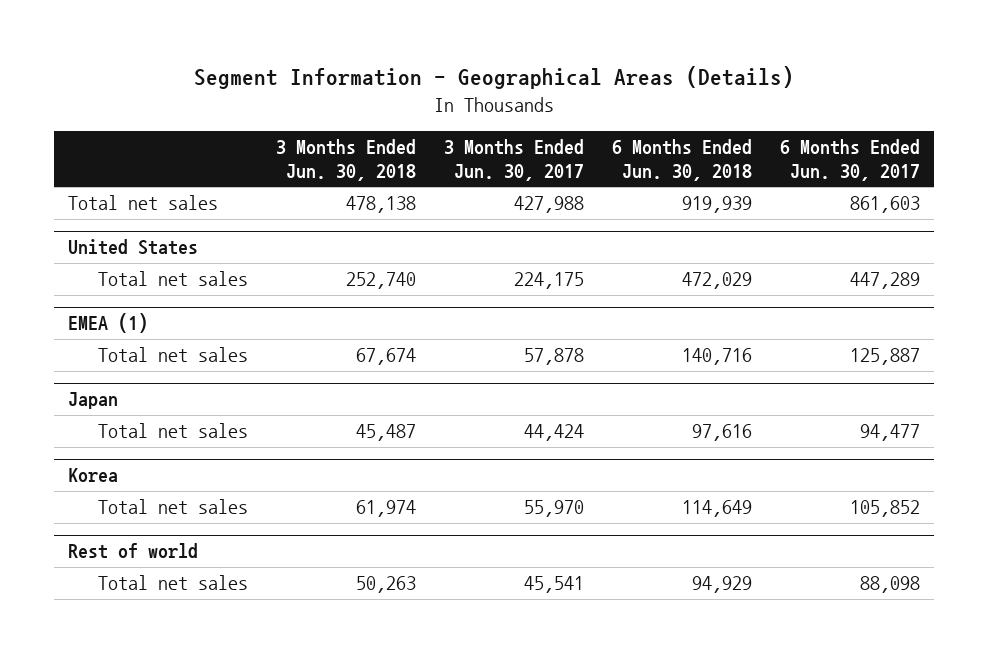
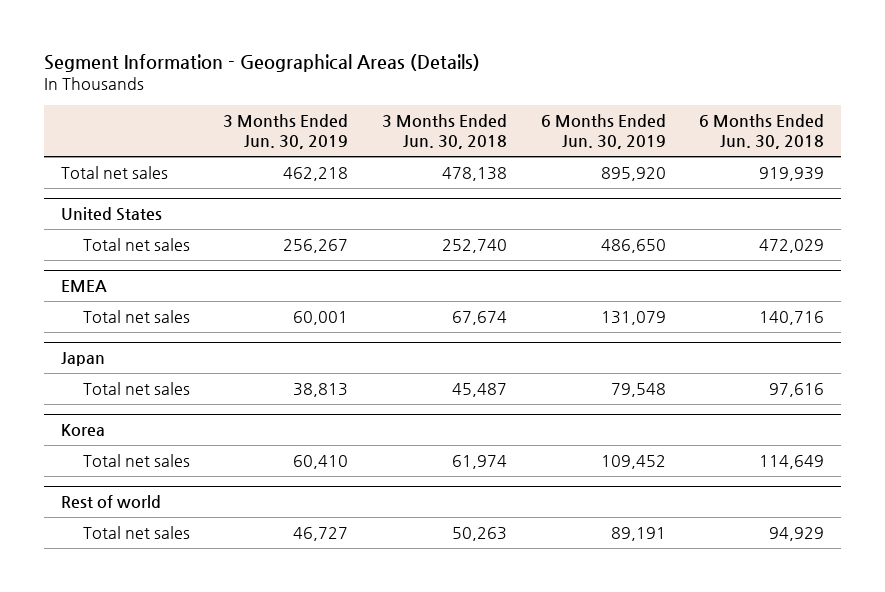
[443,138,584,181] 3 Months Ended Jun. 30, 2017 -> none
[779,138,920,181] 6 Months Ended Jun. 30, 2017 -> none
none -> [223,114,349,150] 3 Months Ended Jun. 30, 2019
none -> [540,114,666,150] 6 Months Ended Jun. 30, 2019
[67,313,148,334] EMEA (1) -> [61,280,108,293] EMEA

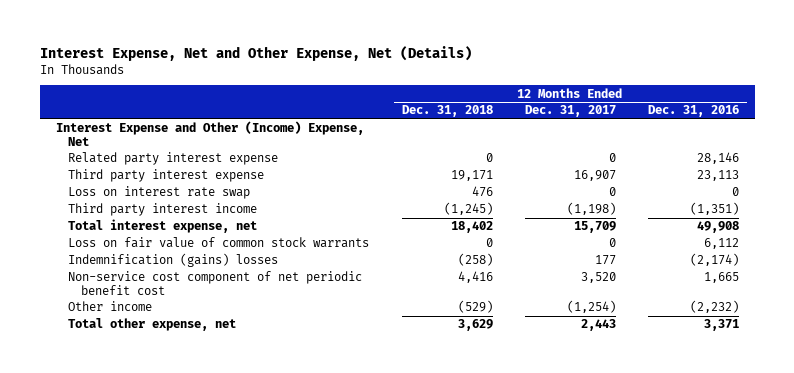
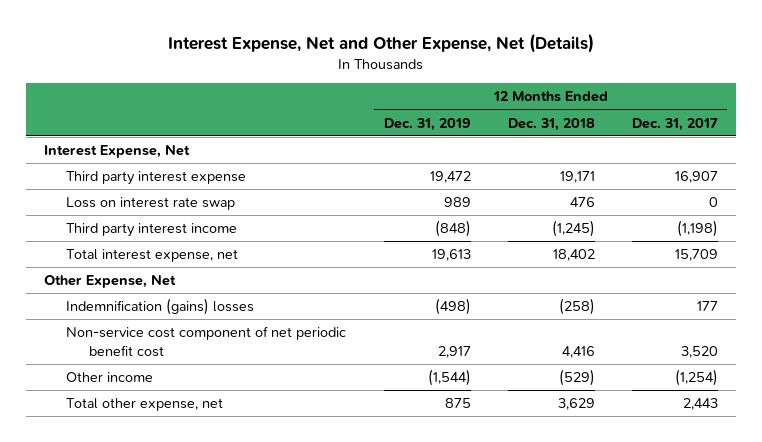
[647,105,739,118] Dec. 31, 2016 -> none
none -> [383,117,471,131] Dec. 31, 2019
[68,152,279,166] Related party interest expense -> none
[55,121,364,147] Interest Expense and Other (Income) Expense, Net -> [44,145,191,159] Interest Expense, Net
[68,237,370,249] Loss on fair value of common stock warrants -> none
none -> [44,275,177,289] Other Expense, Net

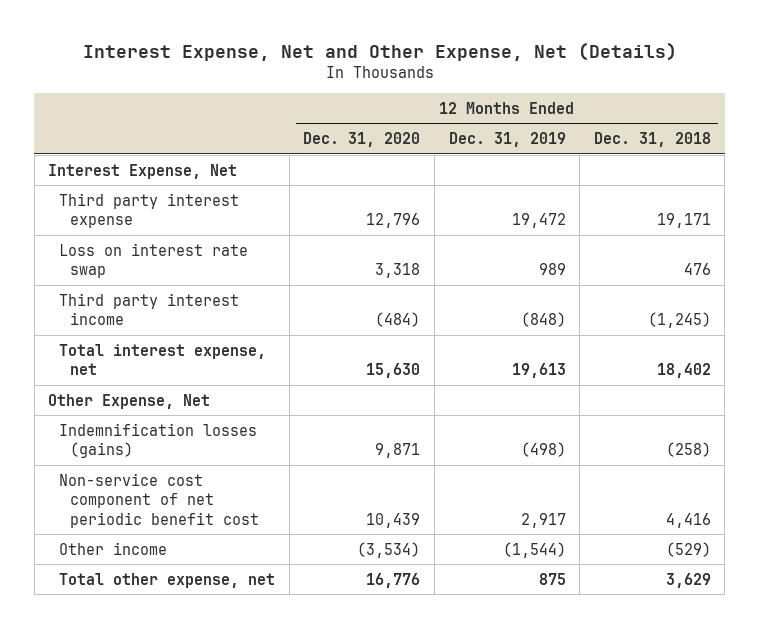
[631,117,718,131] Dec. 31, 2017 -> none
none -> [303,131,421,147] Dec. 31, 2020
[66,298,255,316] Indemnification (gains) losses -> [59,422,258,459] Indemnification losses (gains)

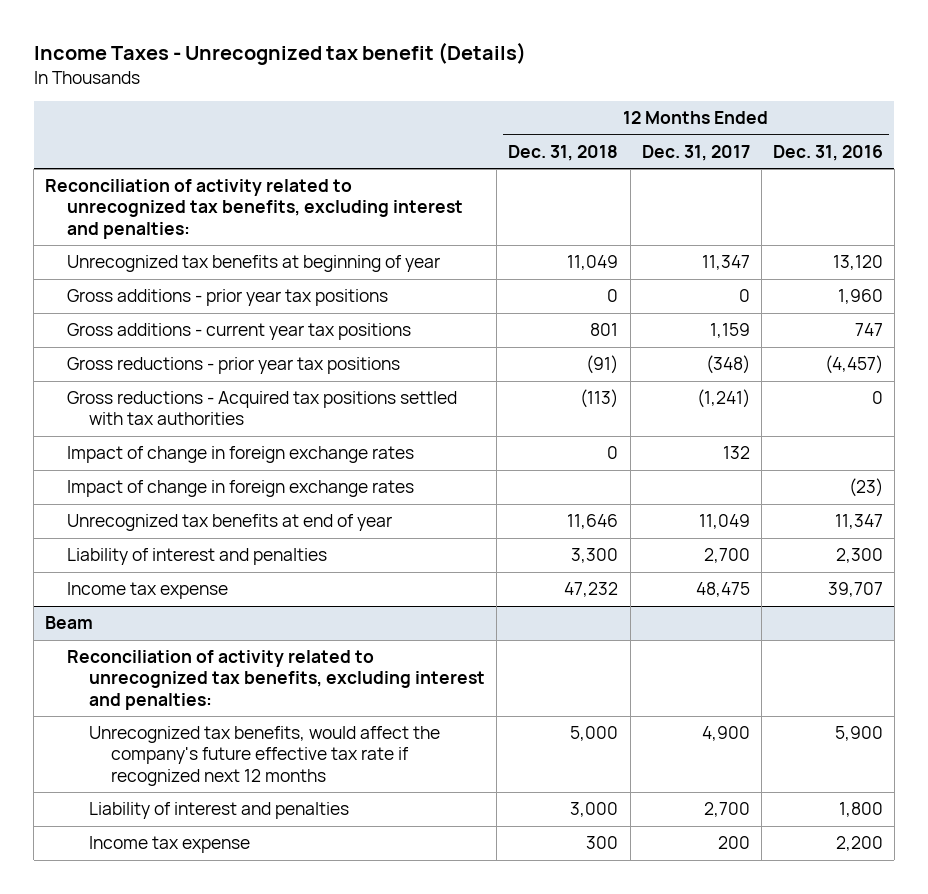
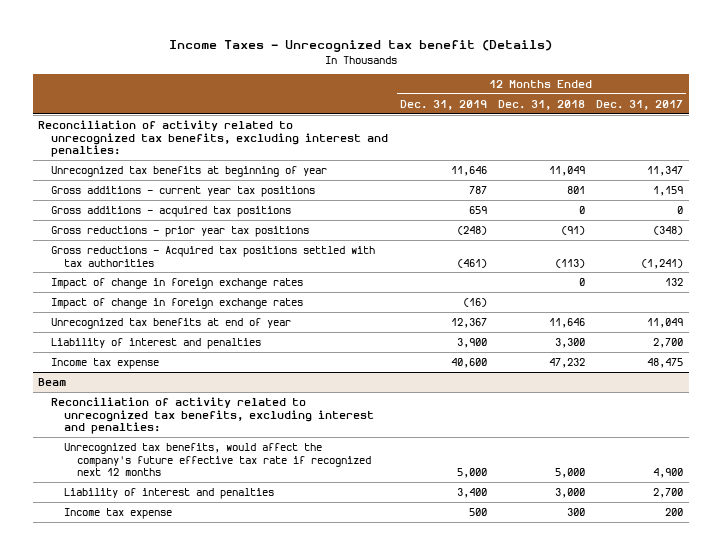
[772,144,883,161] Dec. 31, 2016 -> none
none -> [399,99,487,110] Dec. 31, 2019
[67,289,389,307] Gross additions - prior year tax positions -> none
none -> [51,205,292,217] Gross additions - acquired tax positions

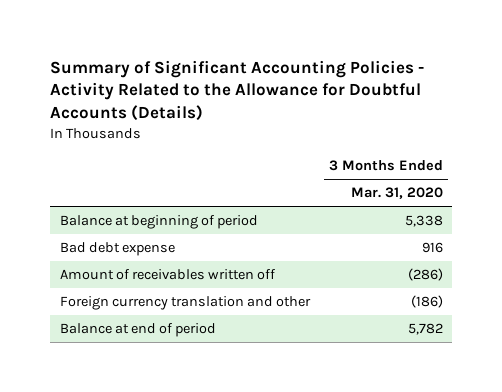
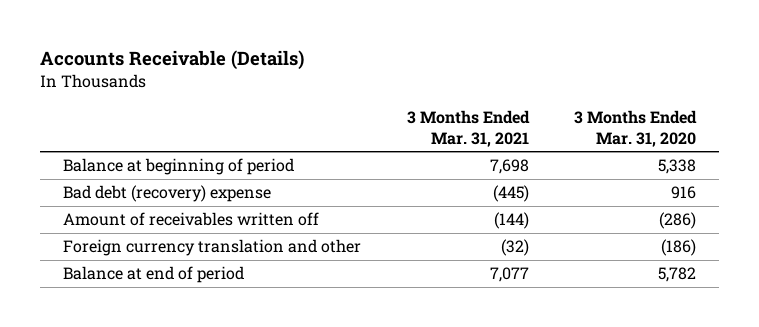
[49,59,424,122] Summary of Significant Accounting Policies - Activity Related to the Allowance for Doubtful Accounts (Details) -> [40,50,305,71] Accounts Receivable (Details)
none -> [406,109,530,147] 3 Months Ended Mar. 31, 2021
[59,242,175,257] Bad debt expense -> [62,185,271,203] Bad debt (recovery) expense

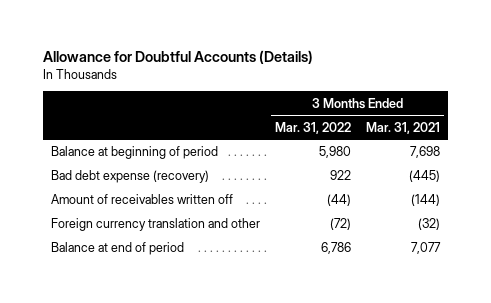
[40,50,305,71] Accounts Receivable (Details) -> [42,50,313,65] Allowance for Doubtful Accounts (Details)
[574,109,698,147] 3 Months Ended Mar. 31, 2020 -> none
none -> [274,121,351,134] Mar. 31, 2022
[62,185,271,203] Bad debt (recovery) expense -> [50,170,209,184] Bad debt expense (recovery)

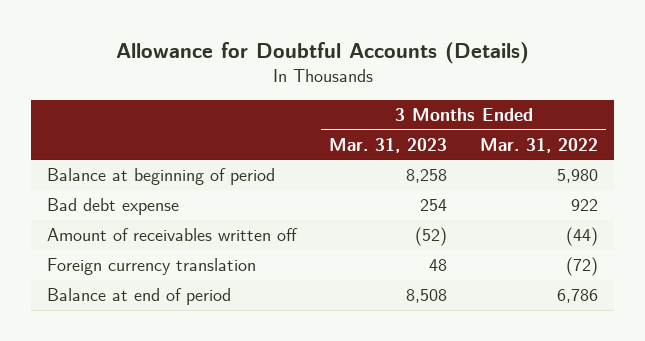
[366,121,441,134] Mar. 31, 2021 -> none
none -> [329,137,448,153] Mar. 31, 2023
[50,170,209,184] Bad debt expense (recovery) -> [47,198,180,216] Bad debt expense
[50,218,260,232] Foreign currency translation and other -> [47,258,257,276] Foreign currency translation

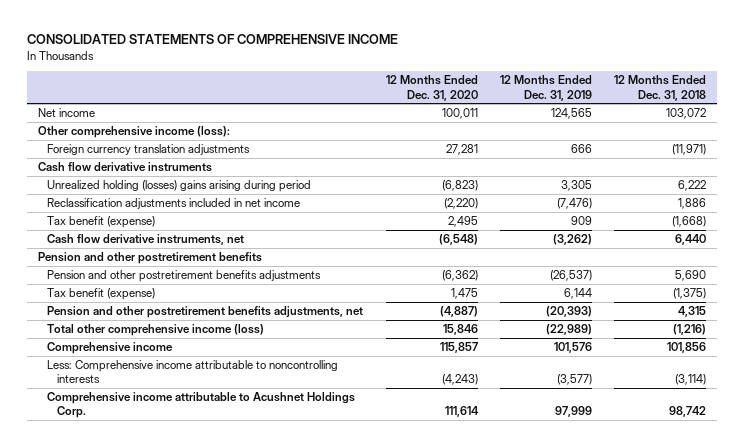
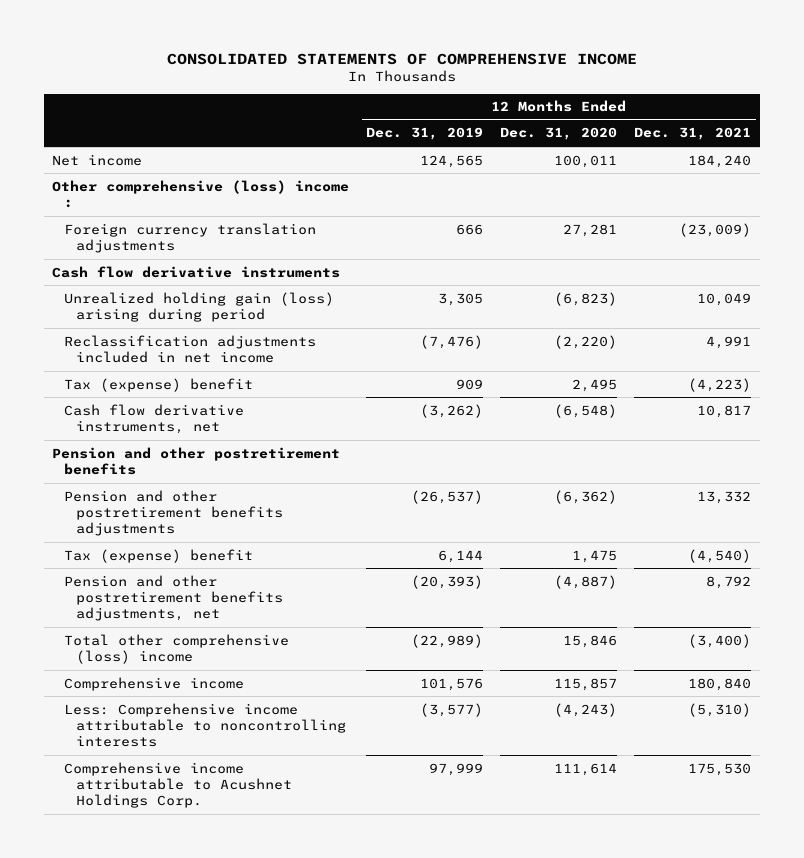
[614,75,707,101] 12 Months Ended Dec. 31, 2018 -> none
none -> [634,127,752,141] Dec. 31, 2021
[37,126,230,139] Other comprehensive income (loss): -> [52,179,350,208] Other comprehensive (loss) income :
[47,180,312,193] Unrealized holding (losses) gains arising during period -> [64,291,335,322] Unrealized holding gain (loss) arising during period
[47,216,156,229] Tax benefit (expense) -> [64,377,254,392] Tax (expense) benefit
[47,288,156,301] Tax benefit (expense) -> [64,548,254,563] Tax (expense) benefit
[47,324,265,337] Total other comprehensive income (loss) -> [64,633,290,664] Total other comprehensive (loss) income

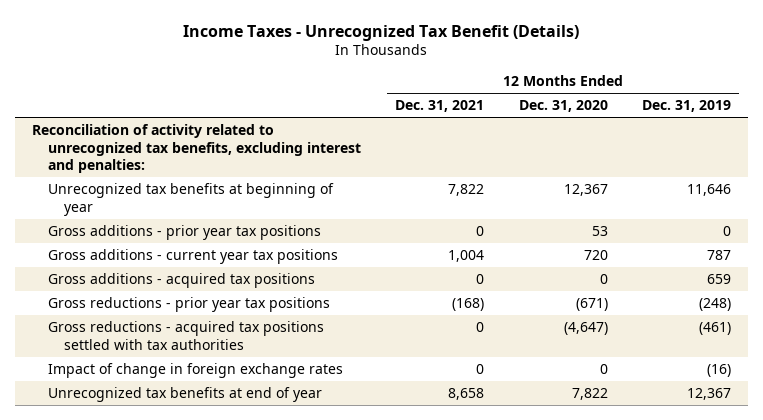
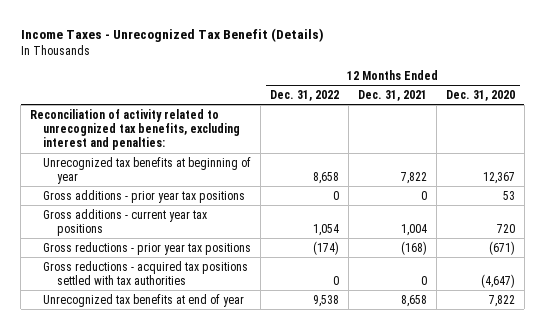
[641,100,731,113] Dec. 31, 2019 -> none
none -> [270,89,340,101] Dec. 31, 2022
[48,272,316,288] Gross additions - acquired tax positions -> none
[48,362,344,378] Impact of change in foreign exchange rates -> none

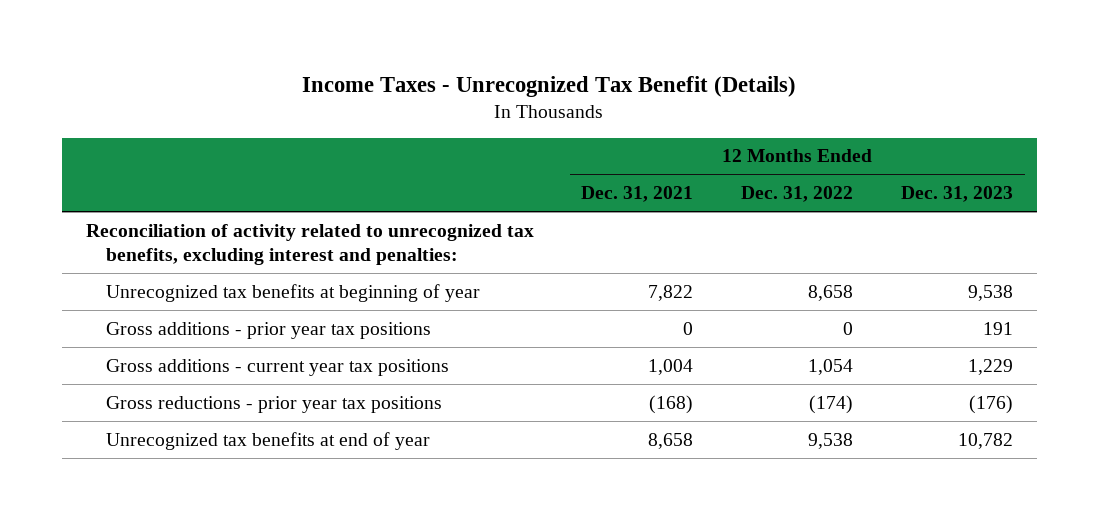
[446,89,516,101] Dec. 31, 2020 -> none
none -> [900,186,1013,203] Dec. 31, 2023
[43,260,249,285] Gross reductions - acquired tax positions settled with tax authorities -> none

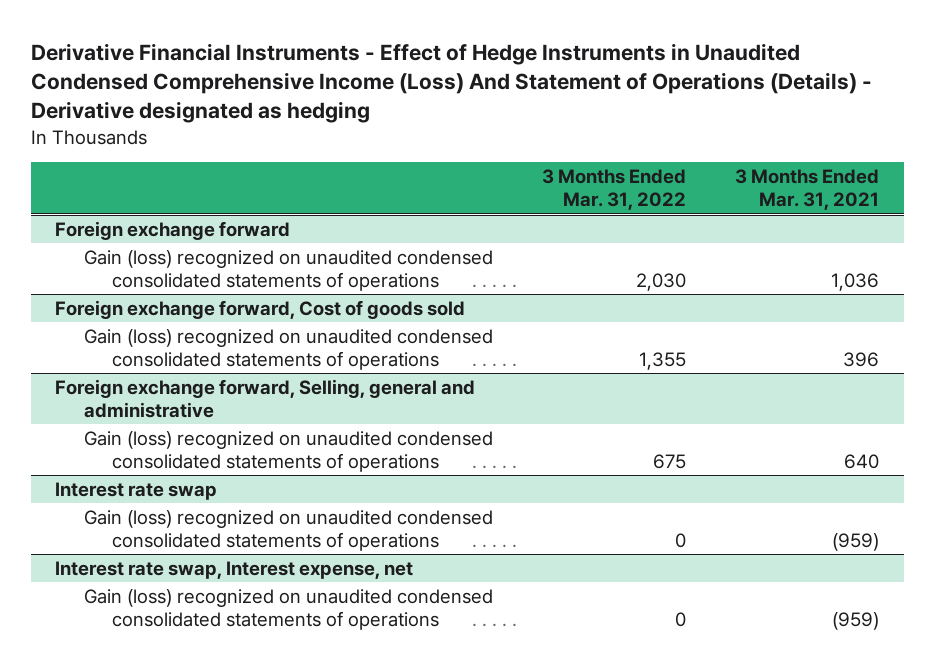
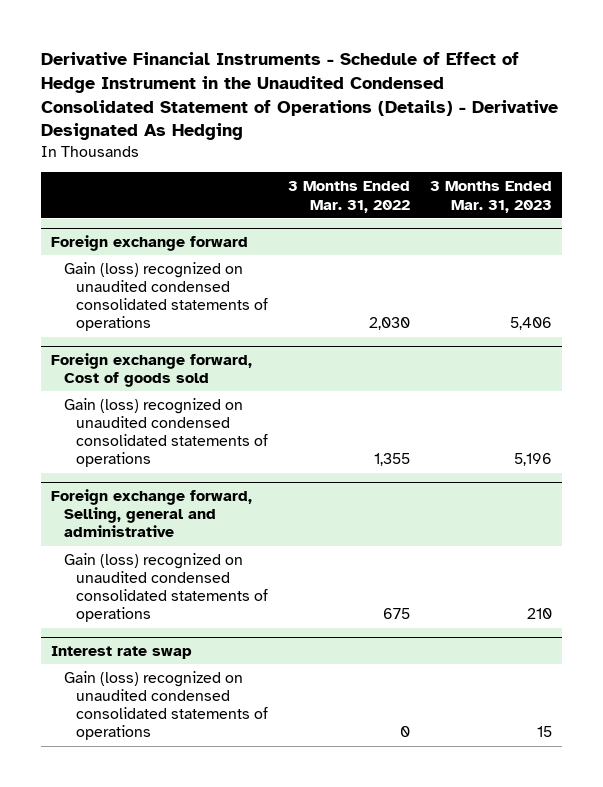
[30,42,872,124] Derivative Financial Instruments - Effect of Hedge Instruments in Unaudited Condensed Comprehensive Income (Loss) And Statement of Operations (Details) - Derivative designated as hedging -> [41,52,559,141] Derivative Financial Instruments - Schedule of Effect of Hedge Instrument in the Unaudited Condensed Consolidated Statement of Operations (Details) - Derivative Designated As Hedging
[735,169,880,211] 3 Months Ended Mar. 31, 2021 -> none
none -> [429,181,552,213] 3 Months Ended Mar. 31, 2023
[55,560,414,579] Interest rate swap, Interest expense, net -> none
[83,588,493,630] Gain (loss) recognized on unaudited condensed consolidated statements of operations -> none

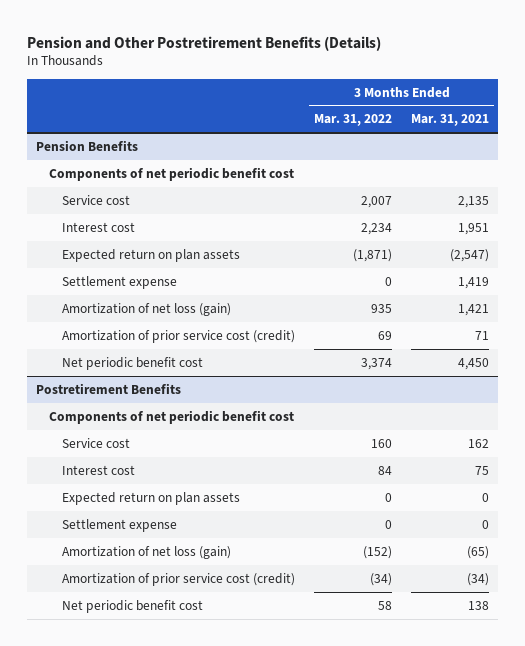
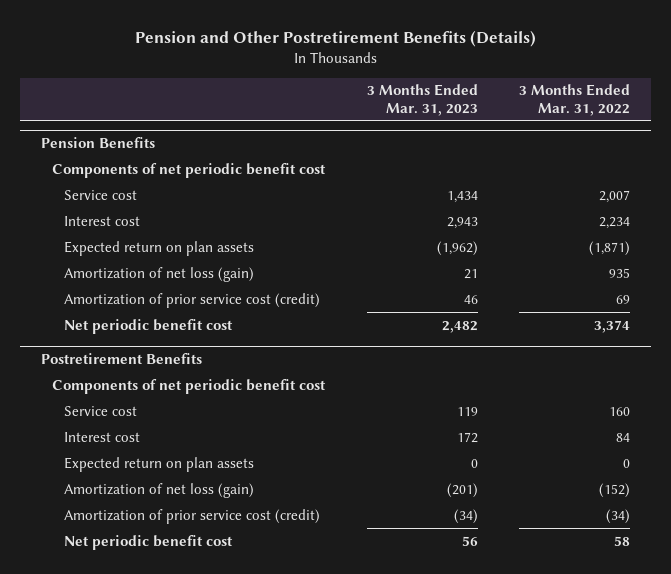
[411,114,490,127] Mar. 31, 2021 -> none
none -> [366,84,478,116] 3 Months Ended Mar. 31, 2023
[62,275,178,289] Settlement expense -> none
[62,518,178,532] Settlement expense -> none

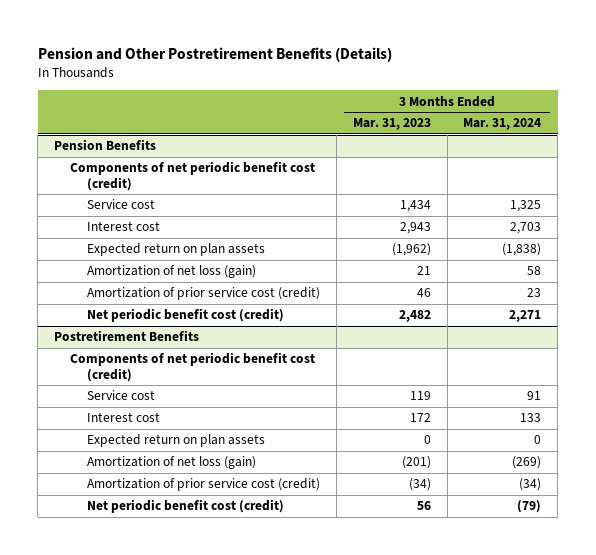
[519,84,631,116] 3 Months Ended Mar. 31, 2022 -> none
none -> [463,118,542,131] Mar. 31, 2024
[52,162,327,178] Components of net periodic benefit cost -> [70,161,316,191] Components of net periodic benefit cost (credit)
[63,318,233,334] Net periodic benefit cost -> [86,308,284,323] Net periodic benefit cost (credit)
[52,378,327,394] Components of net periodic benefit cost -> [70,352,316,382] Components of net periodic benefit cost (credit)
[63,534,233,550] Net periodic benefit cost -> [86,499,284,514] Net periodic benefit cost (credit)

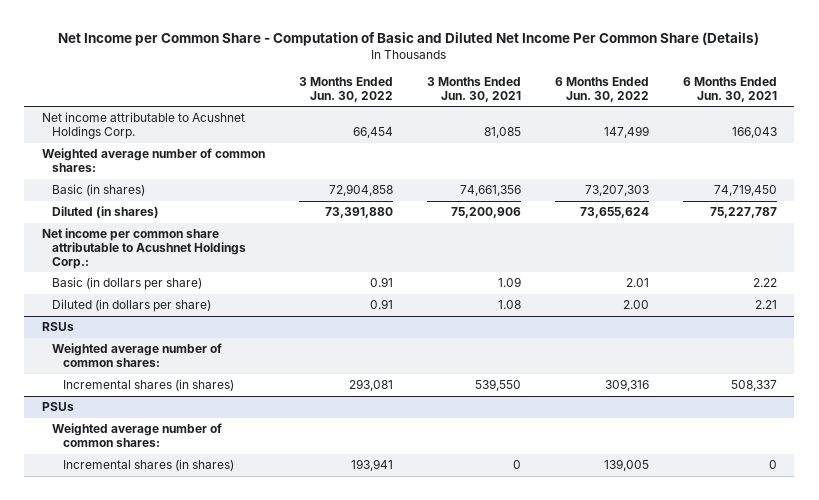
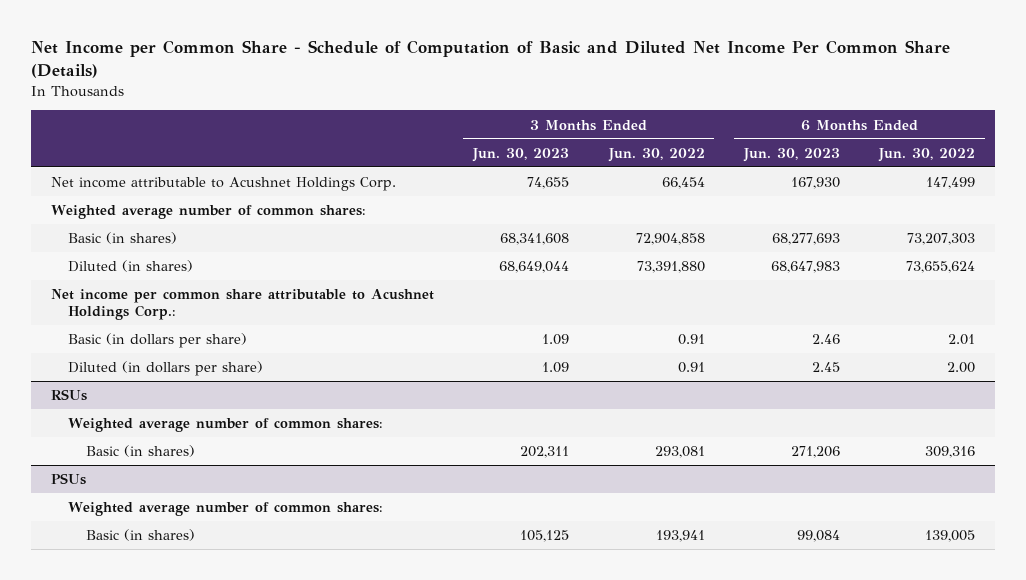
[58,31,760,46] Net Income per Common Share - Computation of Basic and Diluted Net Income Per Common Share (Details) -> [30,40,950,79] Net Income per Common Share - Schedule of Computation of Basic and Diluted Net Income Per Common Share (Details)
[426,76,521,102] 3 Months Ended Jun. 30, 2021 -> none
[683,76,778,102] 6 Months Ended Jun. 30, 2021 -> none
none -> [472,147,570,162] Jun. 30, 2023
none -> [743,147,841,162] Jun. 30, 2023
[62,379,234,392] Incremental shares (in shares) -> [86,445,196,458] Basic (in shares)
[62,459,234,472] Incremental shares (in shares) -> [86,529,196,542] Basic (in shares)

